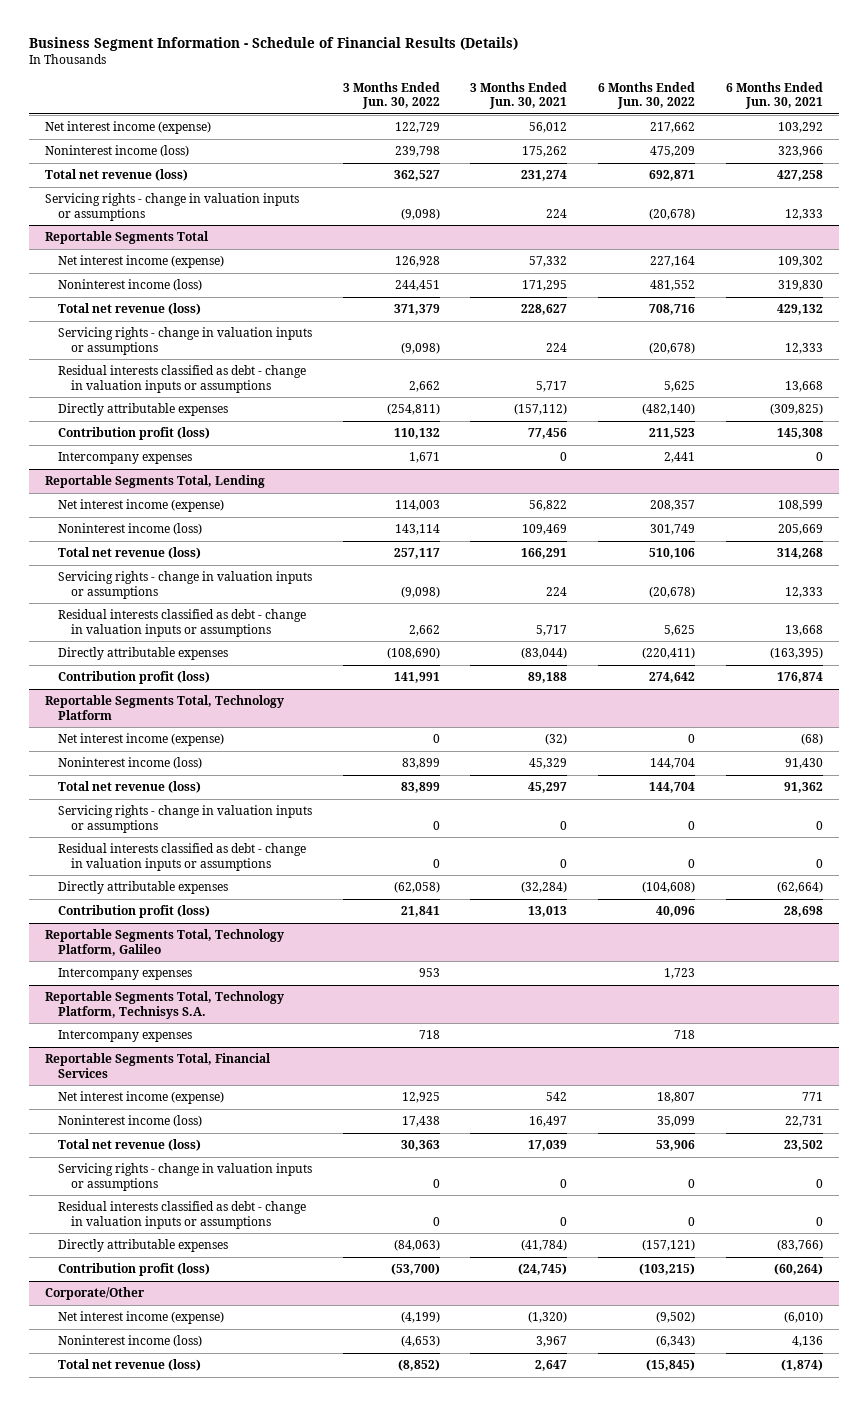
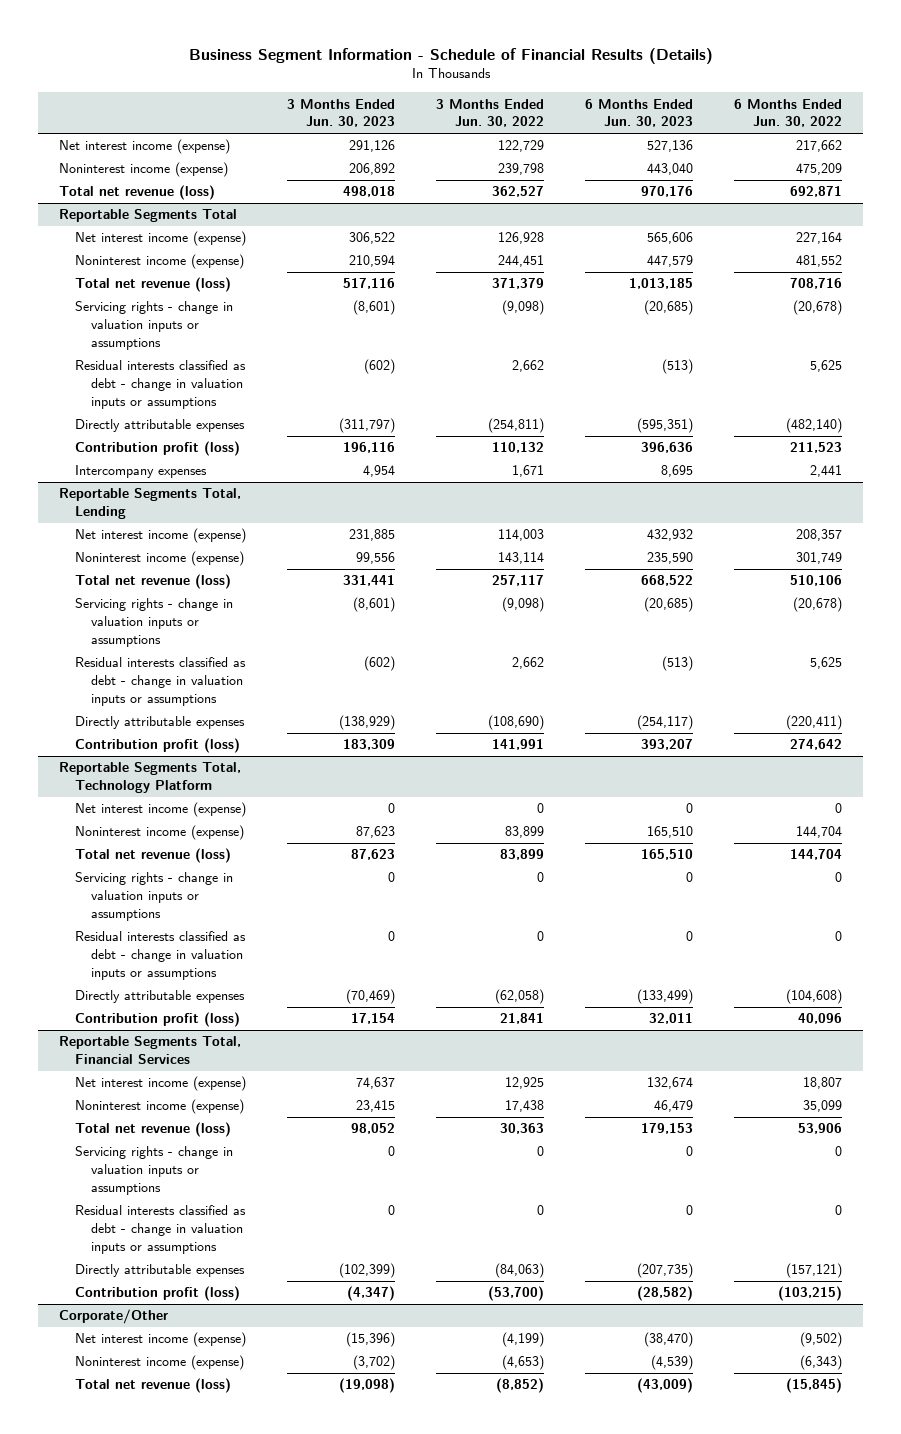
[470,81,568,110] 3 Months Ended Jun. 30, 2021 -> none
[726,81,824,110] 6 Months Ended Jun. 30, 2021 -> none
none -> [286,98,395,128] 3 Months Ended Jun. 30, 2023
none -> [584,98,693,128] 6 Months Ended Jun. 30, 2023
[44,145,189,158] Noninterest income (loss) -> [58,162,228,178] Noninterest income (expense)
[44,193,299,221] Servicing rights - change in valuation inputs or assumptions -> none
[57,279,202,292] Noninterest income (loss) -> [74,254,244,270] Noninterest income (expense)
[57,523,202,536] Noninterest income (loss) -> [74,551,244,567] Noninterest income (expense)
[57,757,202,770] Noninterest income (loss) -> [74,825,244,841] Noninterest income (expense)
[44,929,284,956] Reportable Segments Total, Technology Platform, Galileo -> none
[57,968,192,981] Intercompany expenses -> none
[44,991,284,1019] Reportable Segments Total, Technology Platform, Technisys S.A. -> none
[57,1030,192,1043] Intercompany expenses -> none
[57,1115,202,1128] Noninterest income (loss) -> [74,1099,244,1115] Noninterest income (expense)
[57,1335,202,1348] Noninterest income (loss) -> [74,1355,244,1371] Noninterest income (expense)

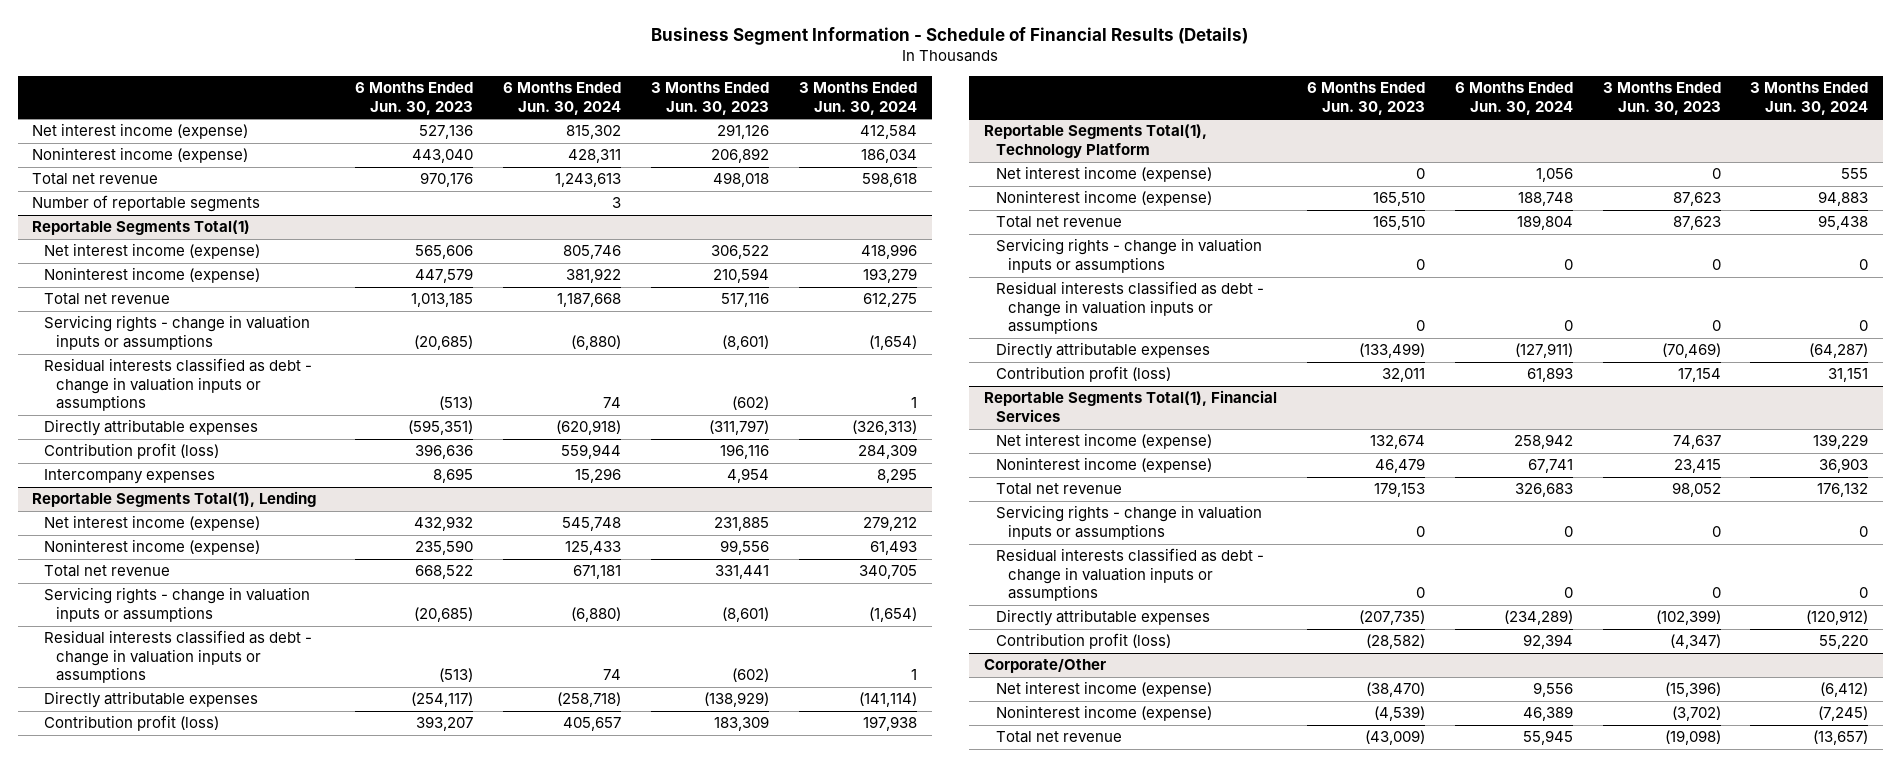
[435,98,544,128] 3 Months Ended Jun. 30, 2022 -> none
[734,98,843,128] 6 Months Ended Jun. 30, 2022 -> none
none -> [503,82,622,115] 6 Months Ended Jun. 30, 2024
none -> [798,82,917,115] 3 Months Ended Jun. 30, 2024
[58,185,215,201] Total net revenue (loss) -> [32,173,159,186] Total net revenue
none -> [32,195,261,213] Number of reportable segments
[58,209,237,223] Reportable Segments Total -> [32,220,251,236] Reportable Segments Total(1)
[74,277,231,293] Total net revenue (loss) -> [44,293,171,306] Total net revenue
[58,488,241,520] Reportable Segments Total, Lending -> [32,491,317,508] Reportable Segments Total(1), Lending
[74,574,231,590] Total net revenue (loss) -> [44,565,171,578] Total net revenue
[58,762,241,794] Reportable Segments Total, Technology Platform -> [984,124,1208,158] Reportable Segments Total(1), Technology Platform
[74,848,231,864] Total net revenue (loss) -> [995,216,1122,229] Total net revenue
[58,1036,241,1065] Reportable Segments Total, Financial Services -> [984,390,1278,422] Reportable Segments Total(1), Financial Services
[74,1122,231,1138] Total net revenue (loss) -> [995,483,1122,496] Total net revenue
[74,1378,231,1394] Total net revenue (loss) -> [995,731,1122,744] Total net revenue

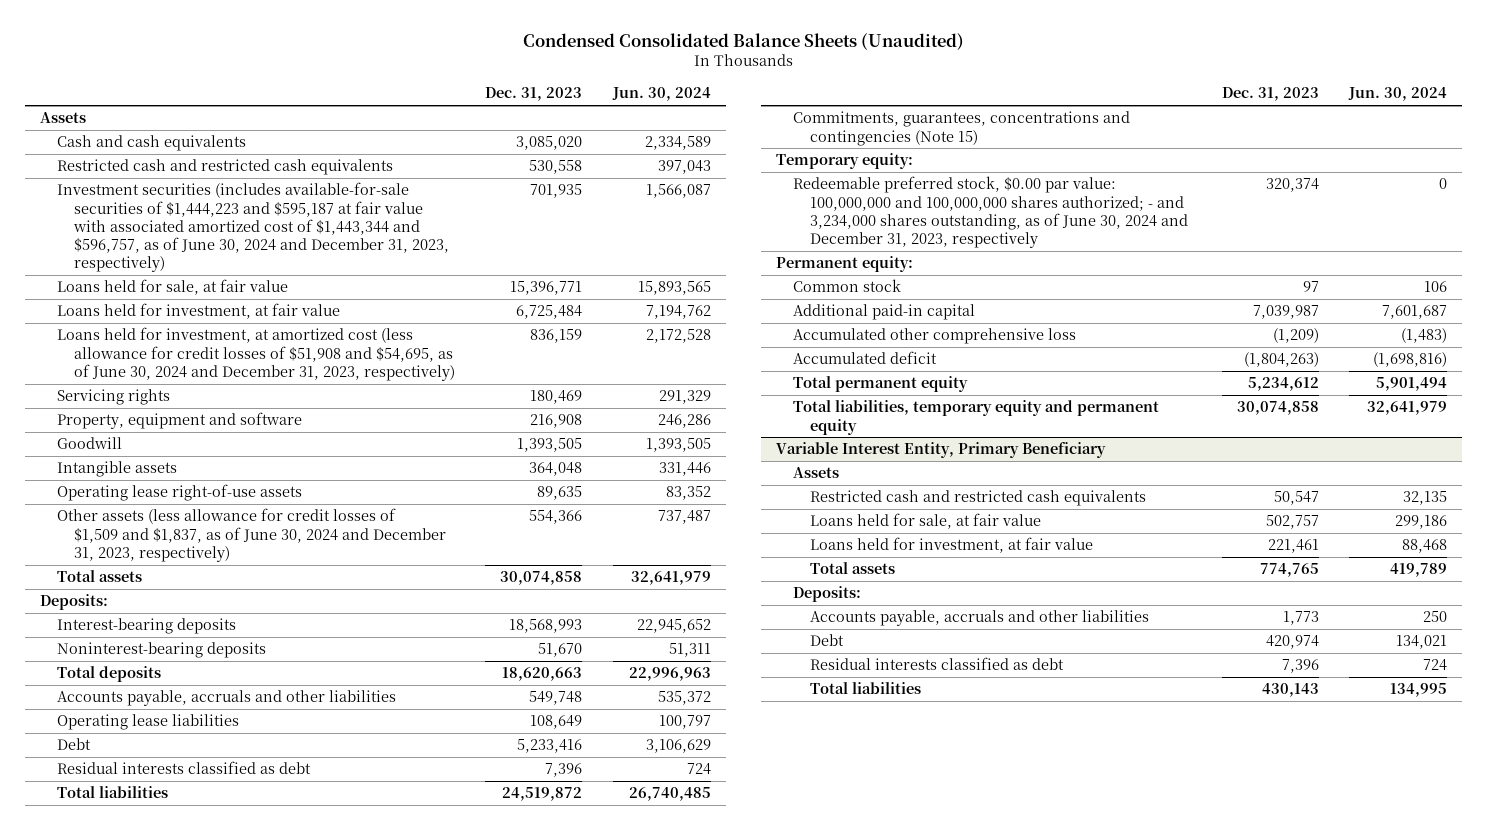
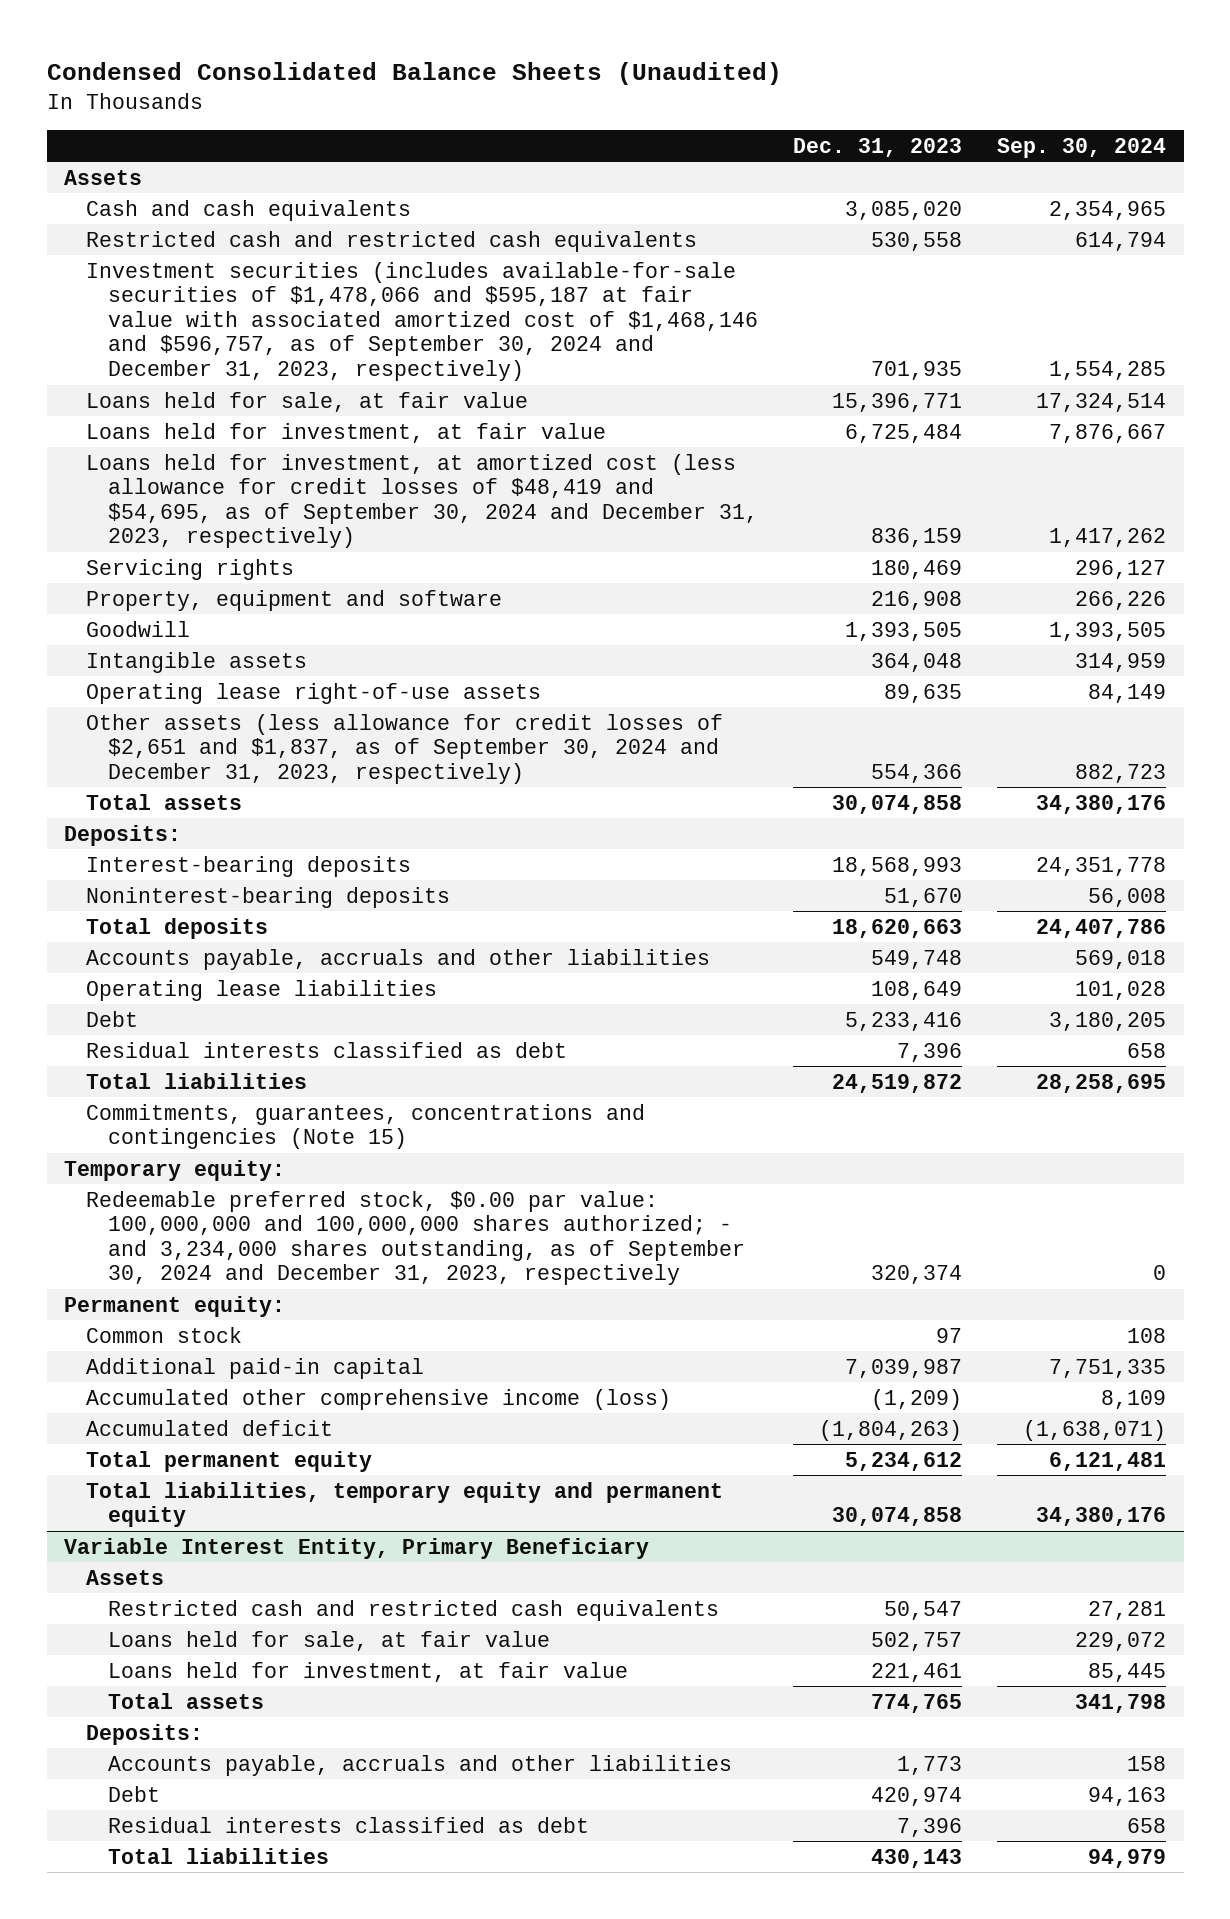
[611,87,711,102] Jun. 30, 2024 -> none
none -> [997,137,1167,158] Sep. 30, 2024
[57,182,450,273] Investment securities (includes available-for-sale securities of $1,444,223 and $595,187 at fair value with associated amortized cost of $1,443,344 and $596,757, as of June 30, 2024 and December 31, 2023, respectively) -> [86,261,759,382] Investment securities (includes available-for-sale securities of $1,478,066 and $595,187 at fair value with associated amortized cost of $1,468,146 and $596,757, as of September 30, 2024 and December 31, 2023, respectively)
[57,327,456,381] Loans held for investment, at amortized cost (less allowance for credit losses of $51,908 and $54,695, as of June 30, 2024 and December 31, 2023, respectively) -> [86,453,759,549] Loans held for investment, at amortized cost (less allowance for credit losses of $48,419 and $54,695, as of September 30, 2024 and December 31, 2023, respectively)
[57,508,447,562] Other assets (less allowance for credit losses of $1,509 and $1,837, as of June 30, 2024 and December 31, 2023, respectively) -> [86,713,724,784] Other assets (less allowance for credit losses of $2,651 and $1,837, as of September 30, 2024 and December 31, 2023, respectively)
[793,176,1189,248] Redeemable preferred stock, $0.00 par value: 100,000,000 and 100,000,000 shares authorized; - and 3,234,000 shares outstanding, as of June 30, 2024 and December 31, 2023, respectively -> [86,1190,746,1286] Redeemable preferred stock, $0.00 par value: 100,000,000 and 100,000,000 shares authorized; - and 3,234,000 shares outstanding, as of September 30, 2024 and December 31, 2023, respectively
[793,328,1077,345] Accumulated other comprehensive loss -> [86,1388,672,1410] Accumulated other comprehensive income (loss)

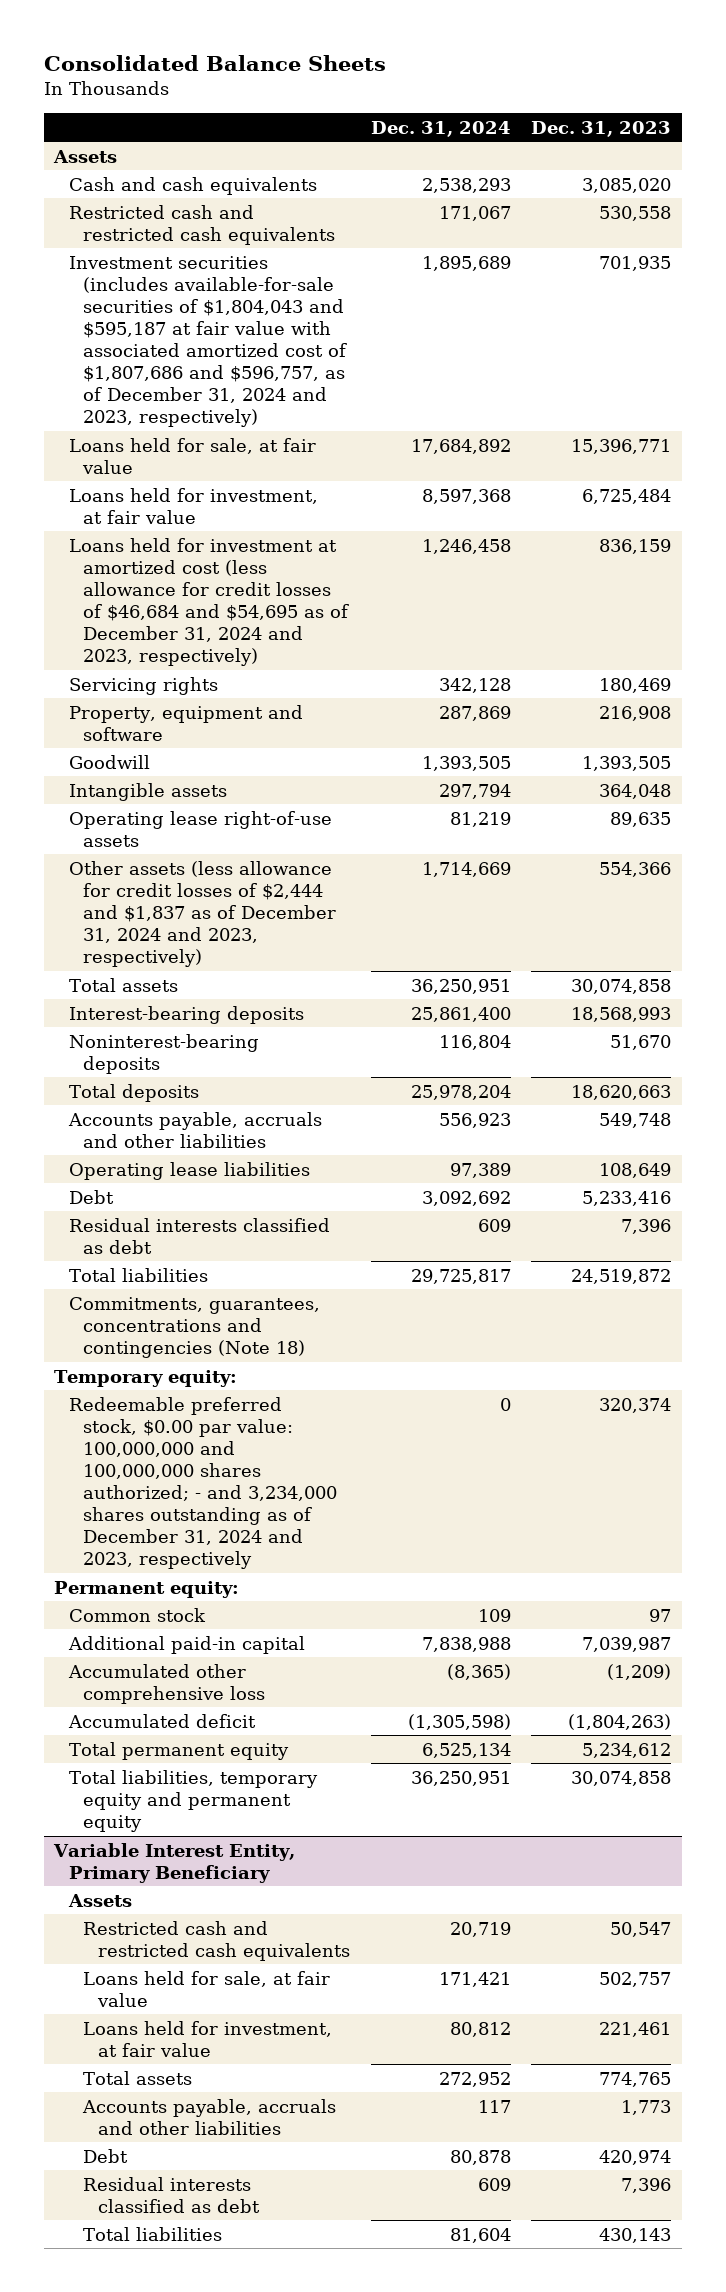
[46,61,782,85] Condensed Consolidated Balance Sheets (Unaudited) -> [43,55,386,72] Consolidated Balance Sheets
[997,137,1167,158] Sep. 30, 2024 -> none
none -> [370,120,511,137] Dec. 31, 2024
[86,261,759,382] Investment securities (includes available-for-sale securities of $1,478,066 and $595,187 at fair value with associated amortized cost of $1,468,146 and $596,757, as of September 30, 2024 and December 31, 2023, respectively) -> [68,255,348,428] Investment securities (includes available-for-sale securities of $1,804,043 and $595,187 at fair value with associated amortized cost of $1,807,686 and $596,757, as of December 31, 2024 and 2023, respectively)
[86,453,759,549] Loans held for investment, at amortized cost (less allowance for credit losses of $48,419 and $54,695, as of September 30, 2024 and December 31, 2023, respectively) -> [68,537,350,667] Loans held for investment at amortized cost (less allowance for credit losses of $46,684 and $54,695 as of December 31, 2024 and 2023, respectively)
[86,713,724,784] Other assets (less allowance for credit losses of $2,651 and $1,837, as of September 30, 2024 and December 31, 2023, respectively) -> [68,860,337,968] Other assets (less allowance for credit losses of $2,444 and $1,837 as of December 31, 2024 and 2023, respectively)
[64,824,182,846] Deposits: -> none
[86,1103,646,1150] Commitments, guarantees, concentrations and contingencies (Note 15) -> [68,1296,320,1358] Commitments, guarantees, concentrations and contingencies (Note 18)
[86,1190,746,1286] Redeemable preferred stock, $0.00 par value: 100,000,000 and 100,000,000 shares authorized; - and 3,234,000 shares outstanding, as of September 30, 2024 and December 31, 2023, respectively -> [68,1396,338,1570] Redeemable preferred stock, $0.00 par value: 100,000,000 and 100,000,000 shares authorized; - and 3,234,000 shares outstanding as of December 31, 2024 and 2023, respectively
[86,1388,672,1410] Accumulated other comprehensive income (loss) -> [67,1663,266,1704] Accumulated other comprehensive loss
[86,1723,204,1745] Deposits: -> none

